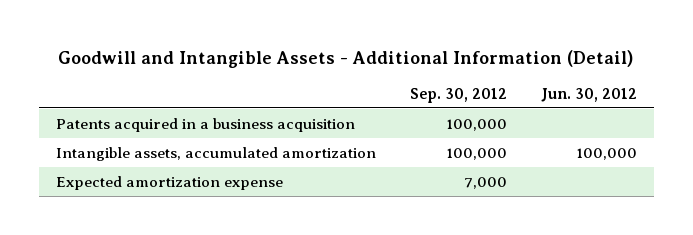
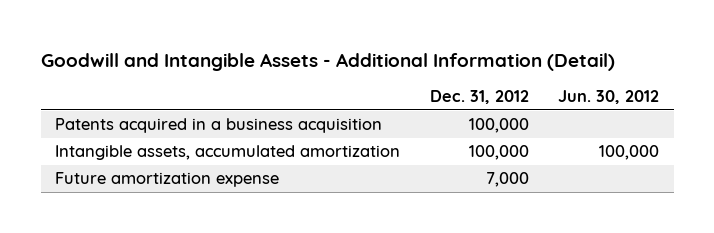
[409,87,507,103] Sep. 30, 2012 -> none
none -> [429,90,529,105] Dec. 31, 2012
[56,175,284,190] Expected amortization expense -> [55,172,280,188] Future amortization expense

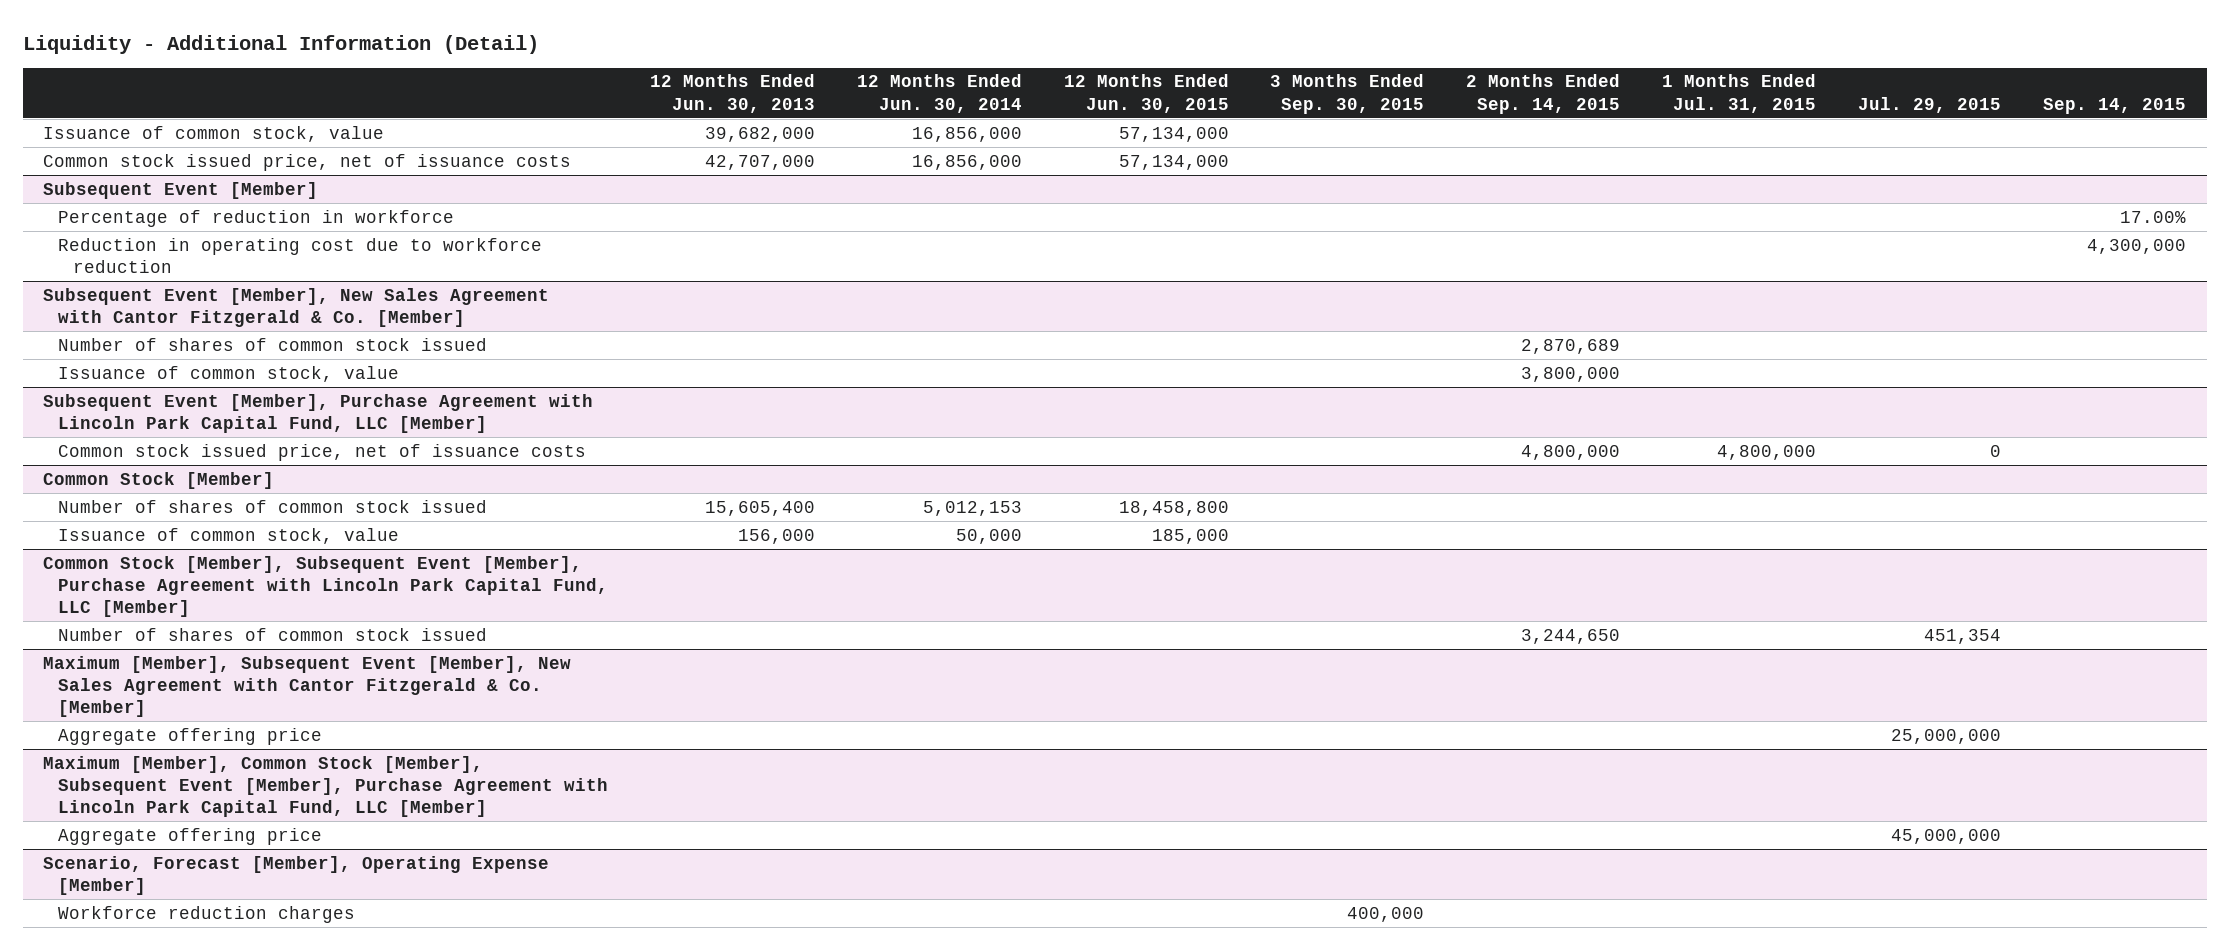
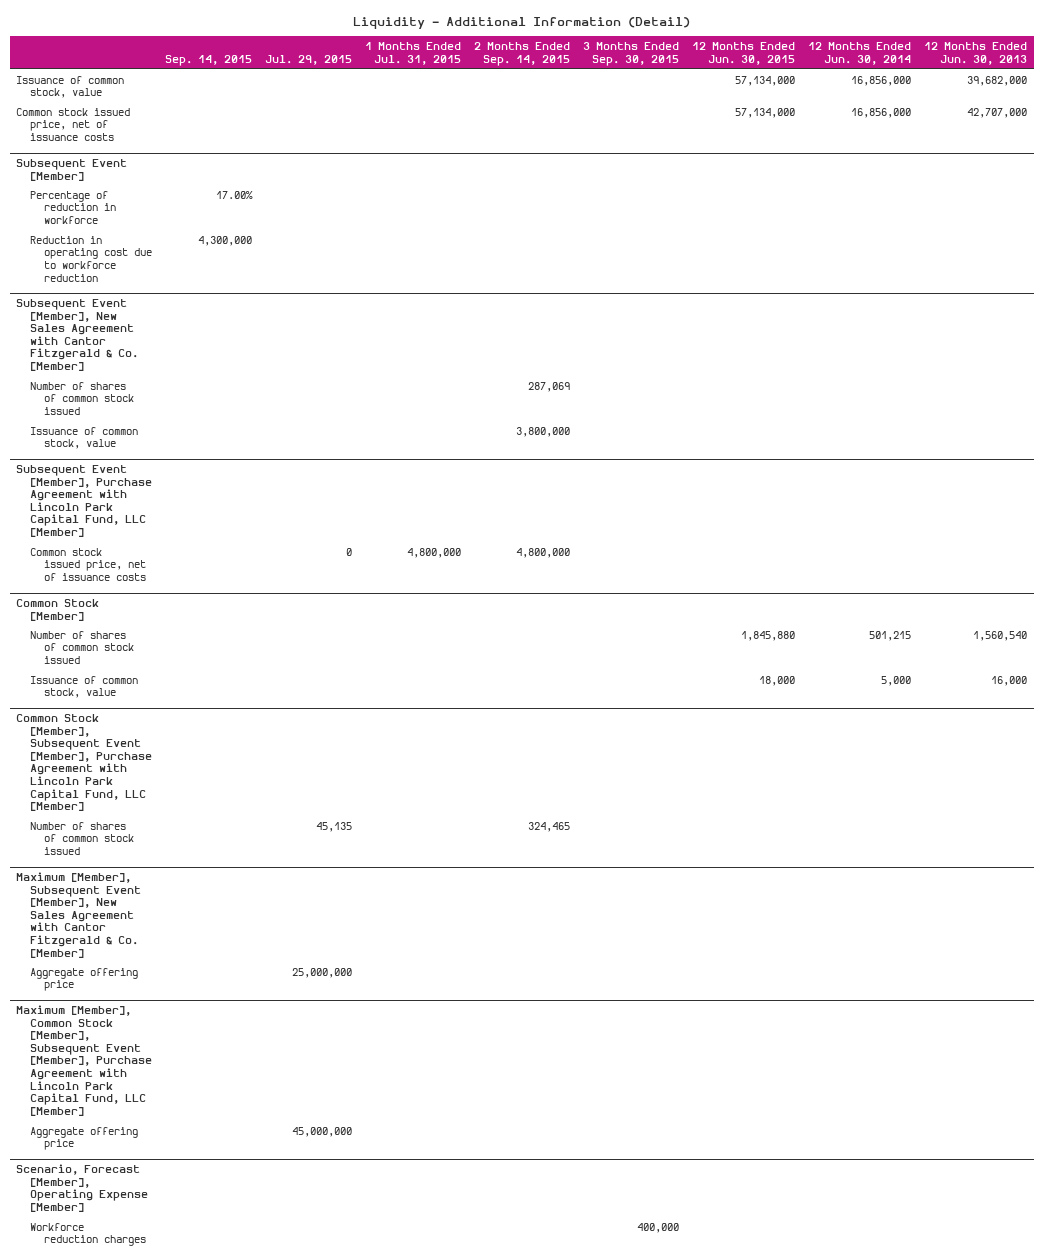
[1521,338,1621,354] 2,870,689 -> [528,381,571,392] 287,069
[705,500,816,516] 15,605,400 -> [973,630,1028,641] 1,560,540
[922,500,1022,516] 5,012,153 -> [869,630,912,641] 501,215
[1118,500,1229,516] 18,458,800 -> [741,630,796,641] 1,845,880
[738,528,816,544] 156,000 -> [991,675,1028,686] 16,000
[955,528,1022,544] 50,000 -> [881,675,912,686] 5,000
[1151,528,1229,544] 185,000 -> [759,675,796,686] 18,000
[1521,628,1621,644] 3,244,650 -> [528,821,571,832] 324,465
[1923,628,2001,644] 451,354 -> [316,821,353,832] 45,135

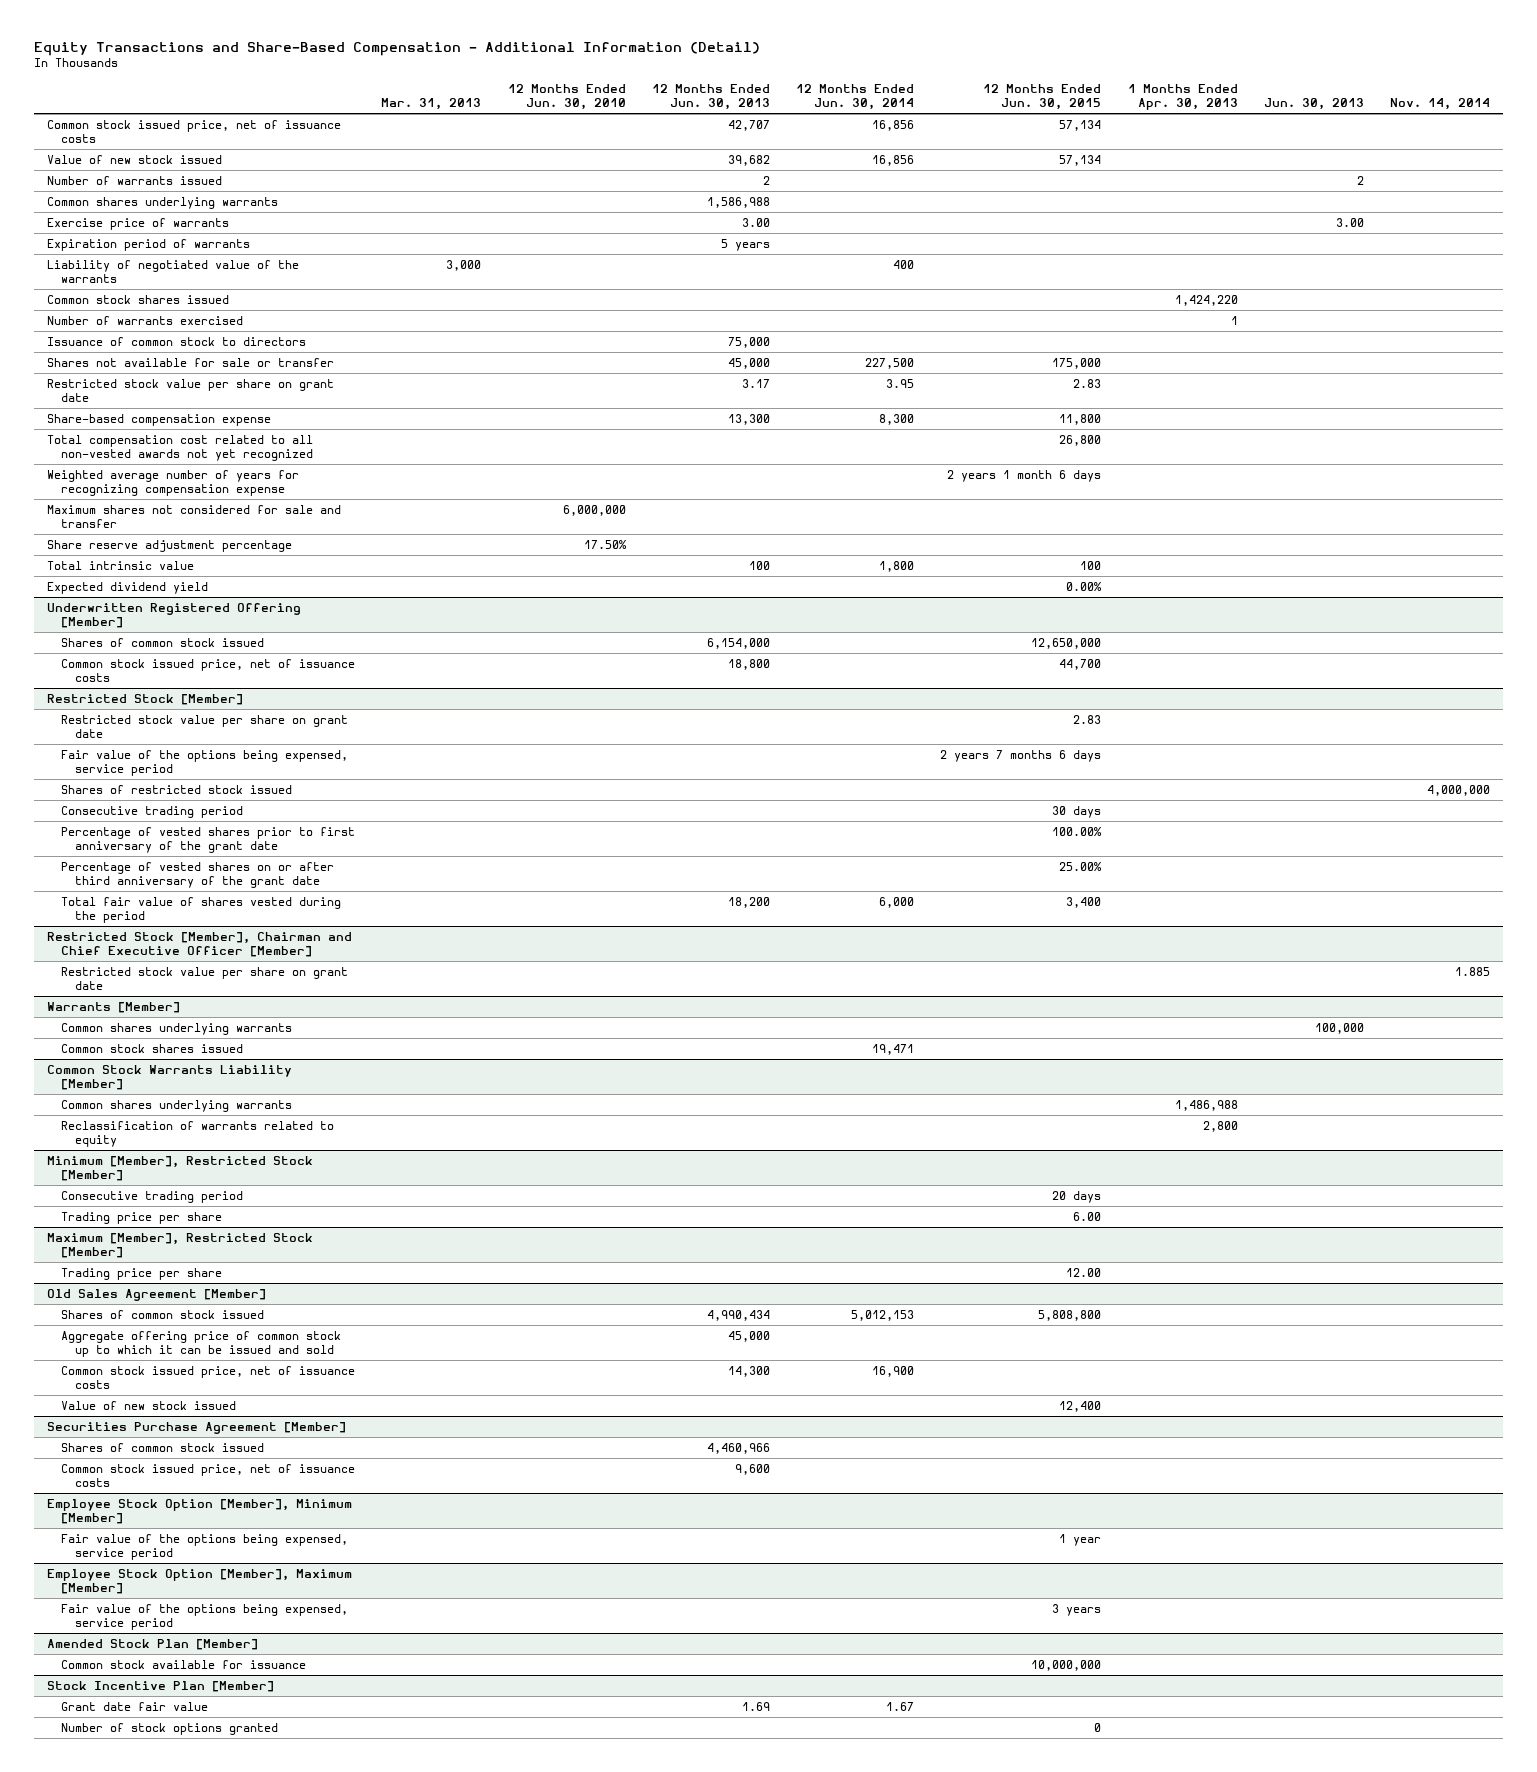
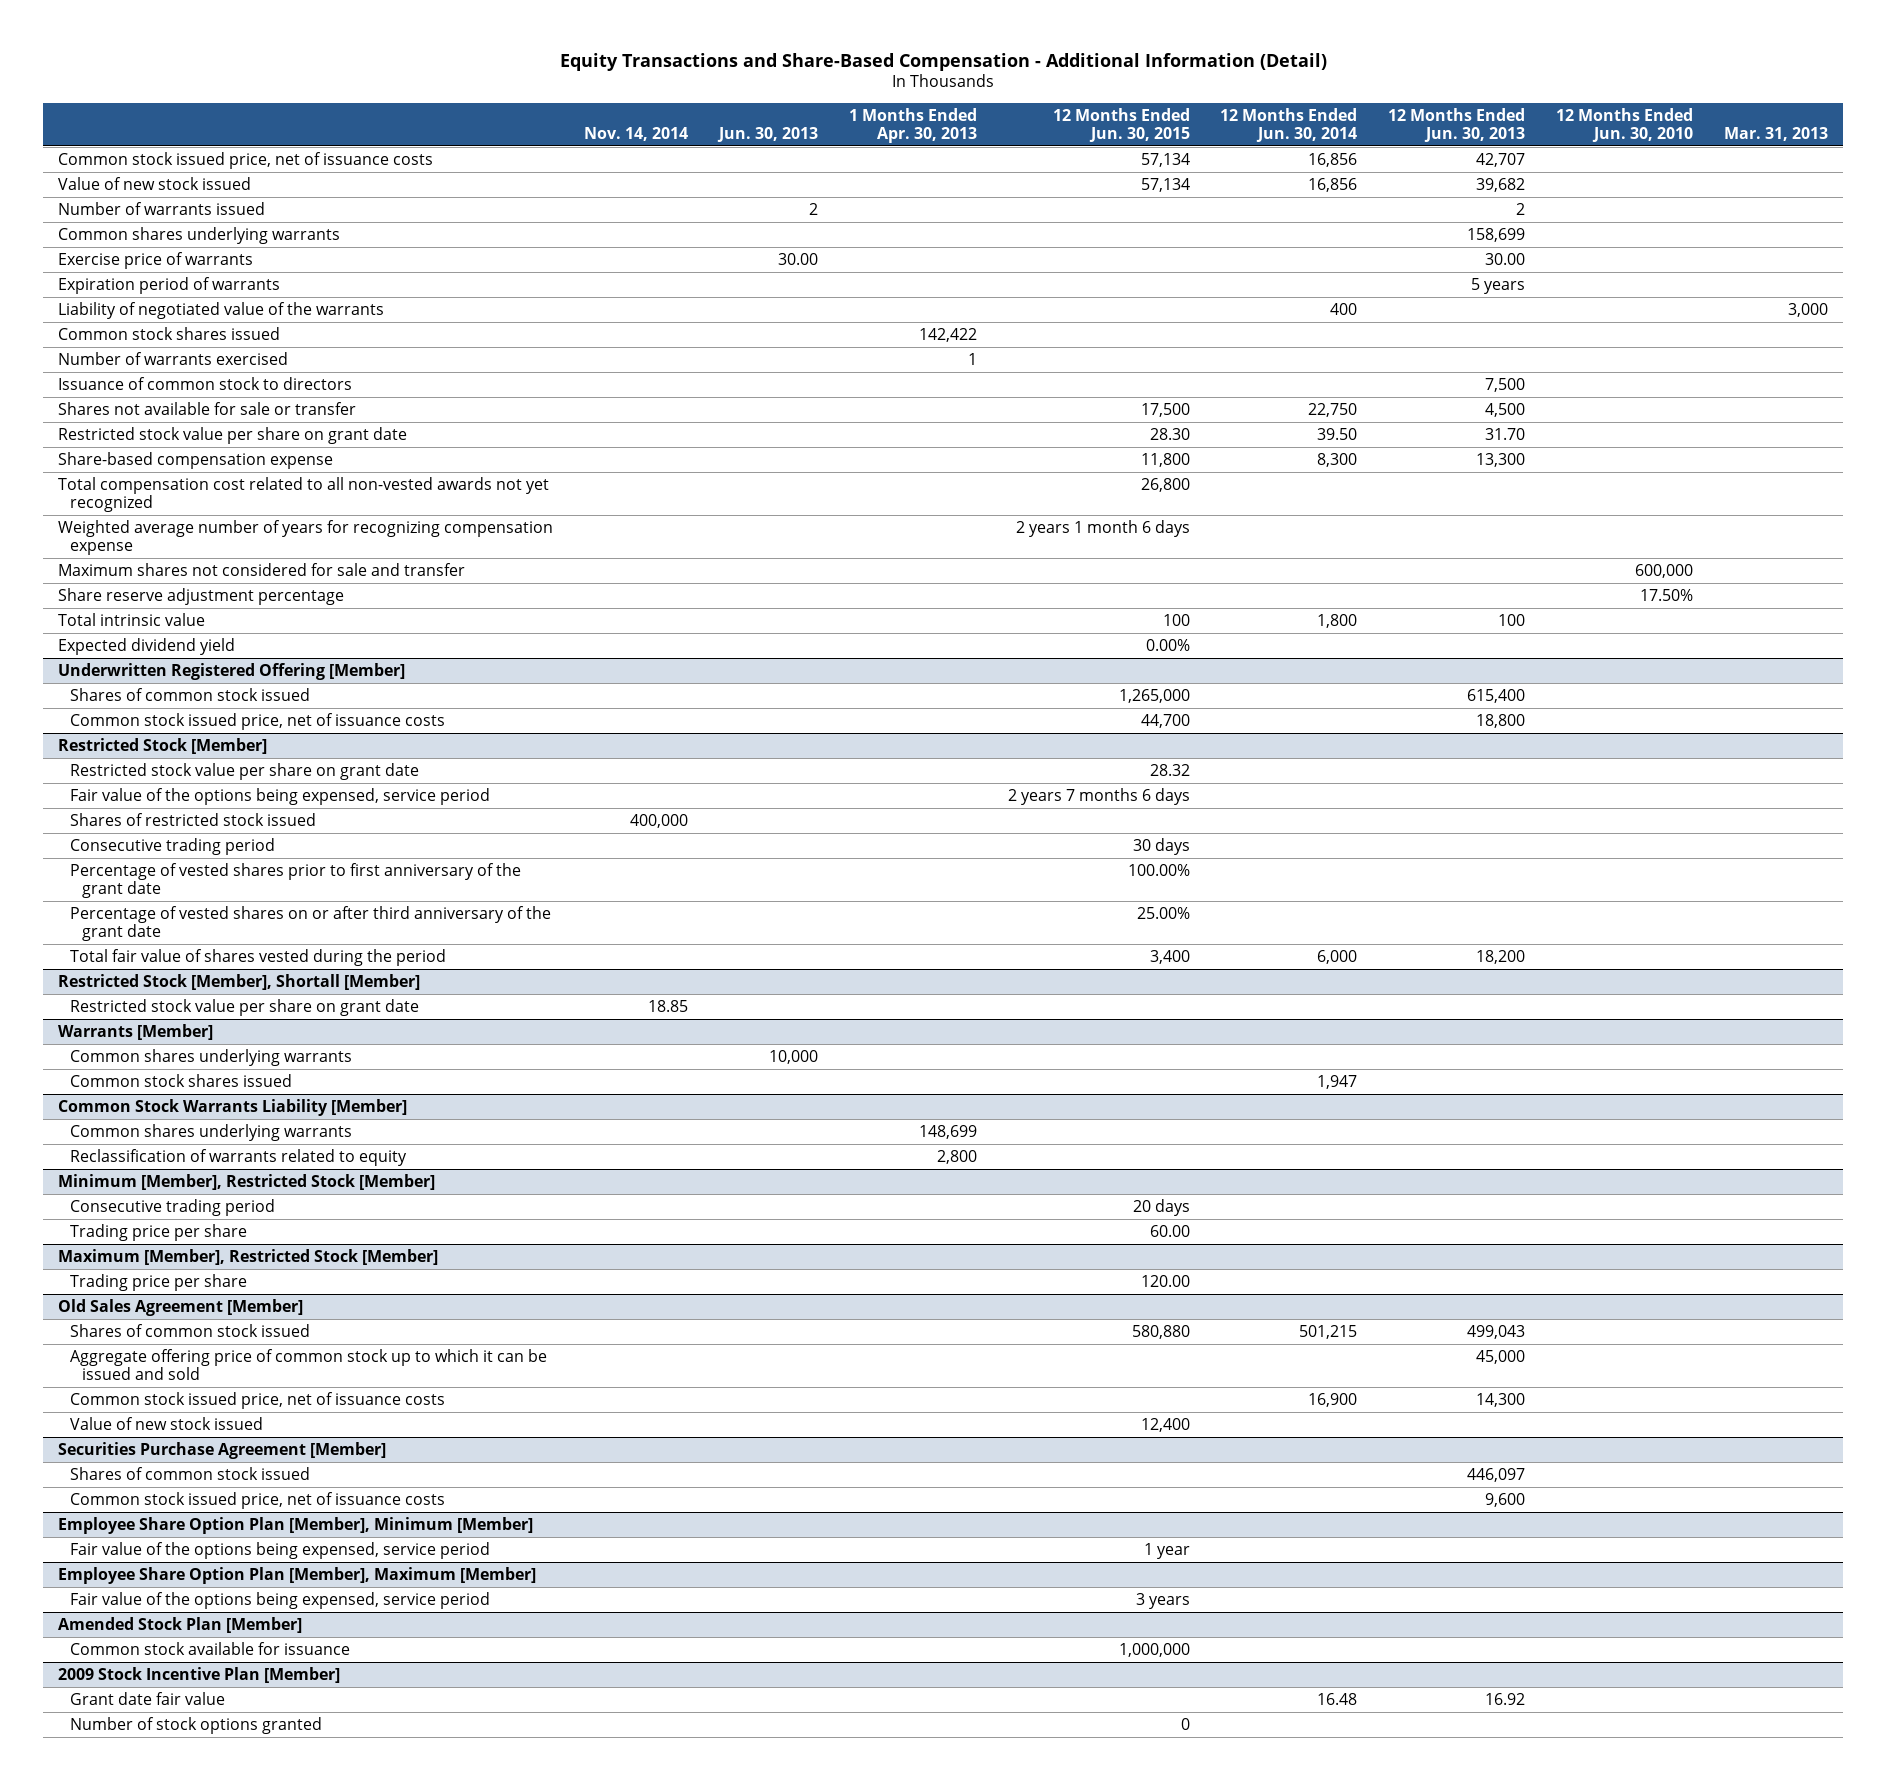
[706,196,770,208] 1,586,988 -> [1467,227,1526,242] 158,699
[741,217,770,227] 3.00 -> [1485,252,1526,265] 30.00
[1336,217,1365,227] 3.00 -> [778,252,819,265] 30.00
[1174,294,1238,306] 1,424,220 -> [918,327,977,342] 142,422
[727,336,770,348] 75,000 -> [1485,377,1526,392] 7,500
[727,357,770,369] 45,000 -> [1485,402,1526,417] 4,500
[865,357,915,369] 227,500 -> [1308,402,1358,417] 22,750
[1052,357,1102,369] 175,000 -> [1140,402,1190,417] 17,500
[741,378,770,388] 3.17 -> [1485,427,1526,440] 31.70
[886,378,915,388] 3.95 -> [1317,427,1358,440] 39.50
[1073,378,1102,388] 2.83 -> [1149,427,1190,440] 28.30
[562,504,626,516] 6,000,000 -> [1634,563,1693,578] 600,000
[706,637,770,649] 6,154,000 -> [1467,688,1526,703] 615,400
[1031,637,1102,649] 12,650,000 -> [1118,688,1190,703] 1,265,000
[1073,714,1102,724] 2.83 -> [1149,763,1190,776] 28.32
[1427,784,1491,796] 4,000,000 -> [630,813,689,828] 400,000
[46,931,352,957] Restricted Stock [Member], Chairman and Chief Executive Officer [Member] -> none
[61,966,349,990] Restricted stock value per share on grant date -> none
none -> [58,973,421,990] Restricted Stock [Member], Shortall [Member]
none -> [70,998,420,1016] Restricted stock value per share on grant date
[1315,1022,1365,1034] 100,000 -> [769,1049,819,1064] 10,000
[872,1043,915,1055] 19,471 -> [1317,1074,1358,1089] 1,947
[1174,1099,1238,1111] 1,486,988 -> [918,1124,977,1139] 148,699
[1073,1211,1102,1221] 6.00 -> [1149,1224,1190,1237] 60.00
[1066,1267,1102,1277] 12.00 -> [1140,1274,1190,1287] 120.00
[706,1309,770,1321] 4,990,434 -> [1467,1324,1526,1339] 499,043
[851,1309,915,1321] 5,012,153 -> [1299,1324,1358,1339] 501,215
[1038,1309,1102,1321] 5,808,800 -> [1131,1324,1190,1339] 580,880
[706,1442,770,1454] 4,460,966 -> [1467,1467,1526,1482] 446,097
[46,1498,352,1524] Employee Stock Option [Member], Minimum [Member] -> [58,1516,534,1534] Employee Share Option Plan [Member], Minimum [Member]
[46,1568,352,1594] Employee Stock Option [Member], Maximum [Member] -> [58,1566,537,1584] Employee Share Option Plan [Member], Maximum [Member]
[1031,1659,1102,1671] 10,000,000 -> [1118,1642,1190,1657] 1,000,000
[46,1680,274,1692] Stock Incentive Plan [Member] -> [58,1666,341,1683] 2009 Stock Incentive Plan [Member]
[741,1701,770,1711] 1.69 -> [1485,1692,1526,1705] 16.92
[886,1701,915,1711] 1.67 -> [1317,1692,1358,1705] 16.48

